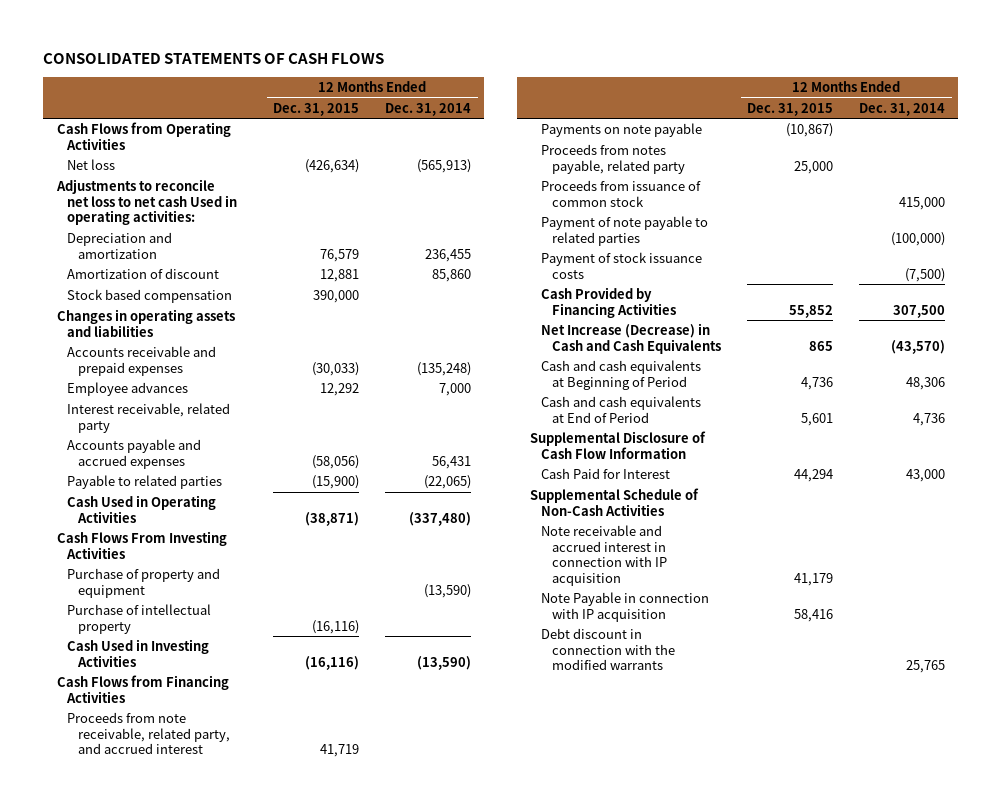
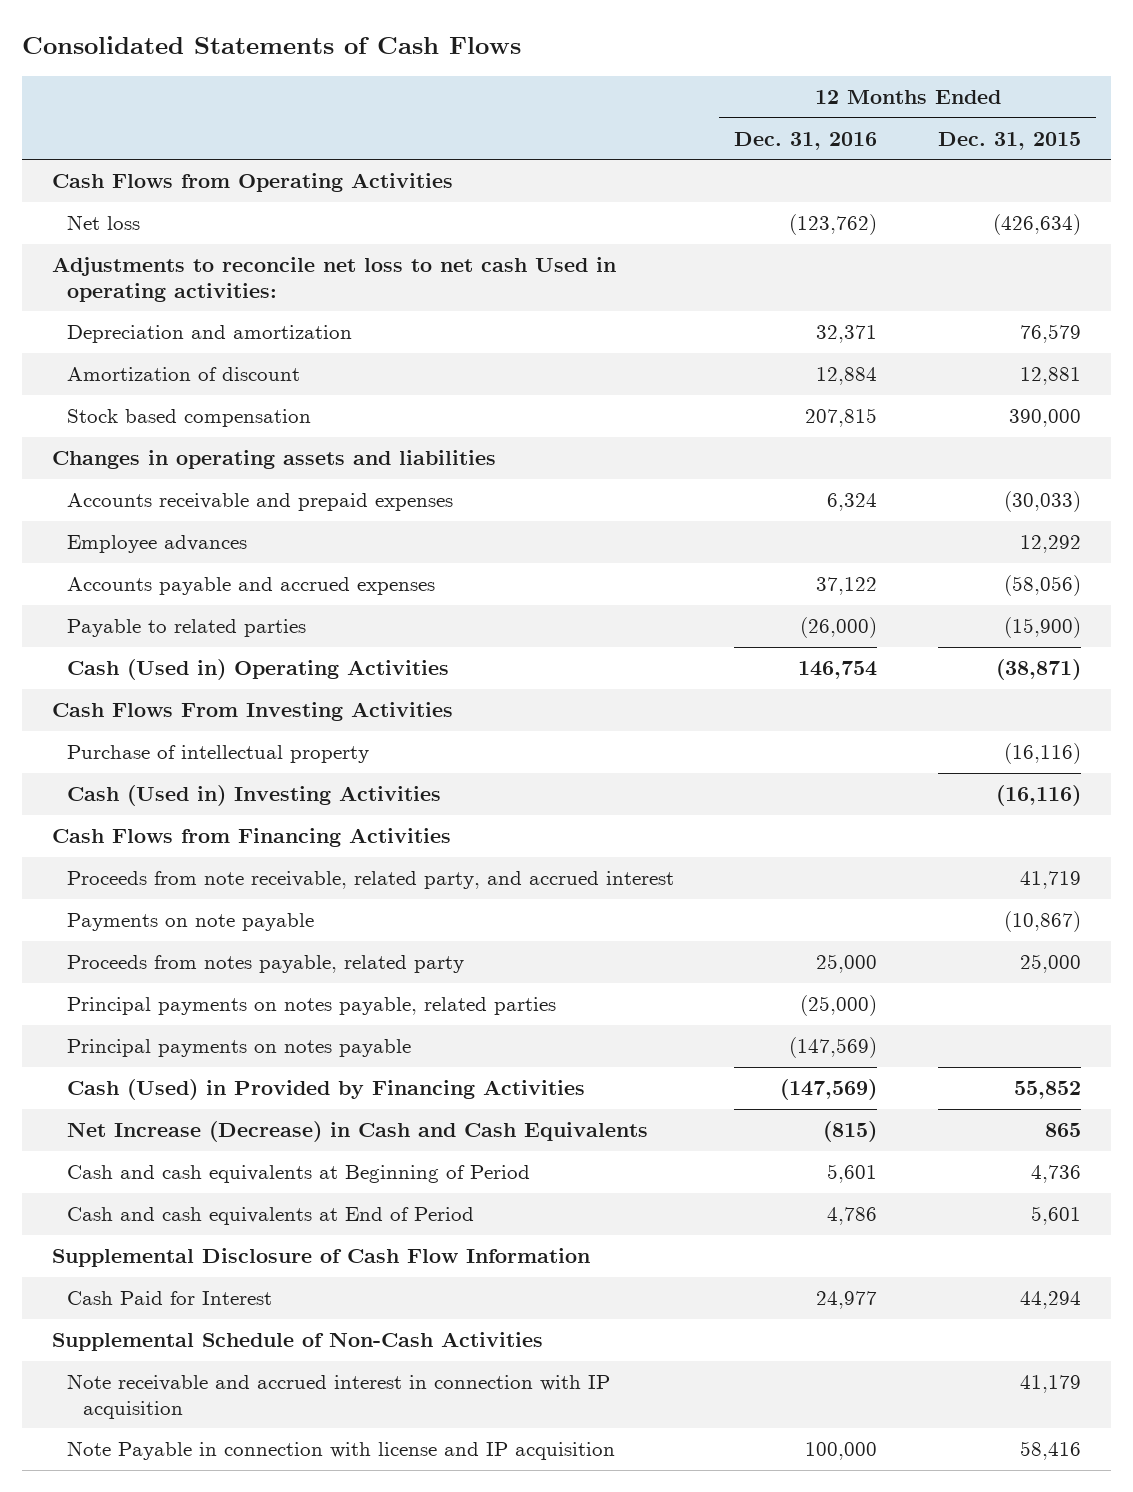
[43,52,385,64] CONSOLIDATED STATEMENTS OF CASH FLOWS -> [21,36,521,55] Consolidated Statements of Cash Flows
[385,102,472,116] Dec. 31, 2014 -> none
none -> [734,131,878,150] Dec. 31, 2016
[67,403,231,433] Interest receivable, related party -> none
[67,495,217,523] Cash Used in Operating Activities -> [67,659,450,681] Cash (Used in) Operating Activities
[67,568,221,598] Purchase of property and equipment -> none
[67,639,210,667] Cash Used in Investing Activities -> [67,785,442,807] Cash (Used in) Investing Activities
[541,180,702,207] Proceeds from issuance of common stock -> none
[541,252,703,279] Payment of stock issuance costs -> none
[541,216,709,246] Payment of note payable to related parties -> [67,997,557,1016] Principal payments on notes payable, related parties
none -> [67,1039,412,1058] Principal payments on notes payable
[541,287,676,318] Cash Provided by Financing Activities -> [67,1079,586,1101] Cash (Used) in Provided by Financing Activities
[541,628,675,671] Debt discount in connection with the modified warrants -> none
[541,592,710,622] Note Payable in connection with IP acquisition -> [67,1441,616,1461] Note Payable in connection with license and IP acquisition

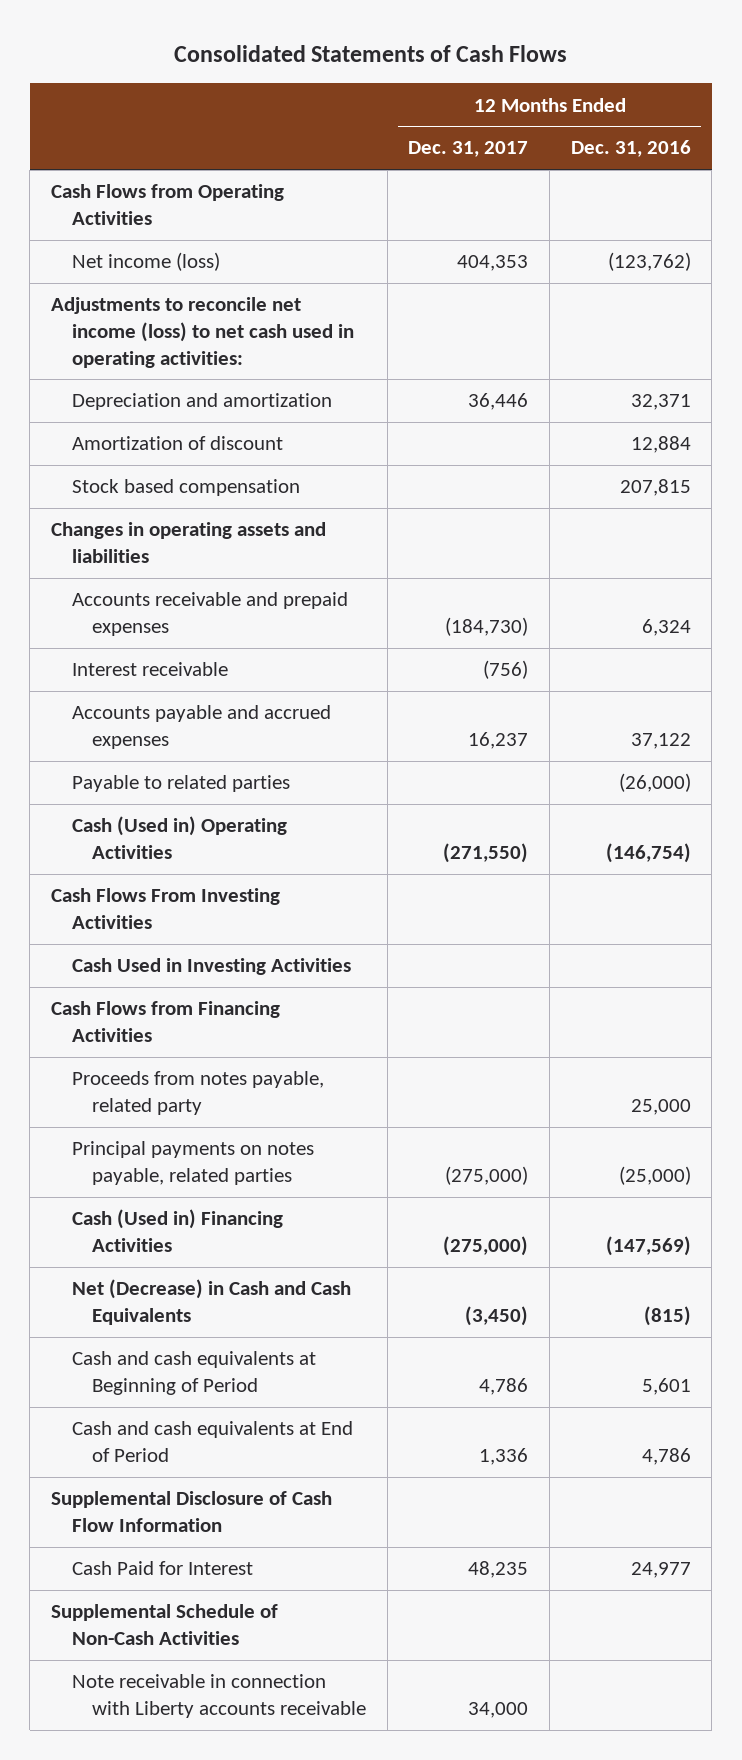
[937,131,1081,150] Dec. 31, 2015 -> none
none -> [408,141,529,158] Dec. 31, 2017
[67,215,141,231] Net loss -> [71,252,220,272] Net income (loss)
[51,257,616,302] Adjustments to reconcile net loss to net cash Used in operating activities: -> [50,297,354,368] Adjustments to reconcile net income (loss) to net cash used in operating activities:
[67,535,248,554] Employee advances -> none
none -> [71,662,228,677] Interest receivable
[798,661,878,680] 146,754 -> [605,843,691,864] (146,754)
[67,745,370,764] Purchase of intellectual property -> none
[67,785,442,807] Cash (Used in) Investing Activities -> [71,958,351,976] Cash Used in Investing Activities
[67,871,675,890] Proceeds from note receivable, related party, and accrued interest -> none
[67,913,315,932] Payments on note payable -> none
[67,1039,412,1058] Principal payments on notes payable -> none
[67,1079,586,1101] Cash (Used) in Provided by Financing Activities -> [71,1209,283,1253] Cash (Used in) Financing Activities
[67,1121,649,1143] Net Increase (Decrease) in Cash and Cash Equivalents -> [71,1279,351,1326] Net (Decrease) in Cash and Cash Equivalents
[67,1441,616,1461] Note Payable in connection with license and IP acquisition -> none
[67,1374,611,1419] Note receivable and accrued interest in connection with IP acquisition -> [71,1674,367,1719] Note receivable in connection with Liberty accounts receivable

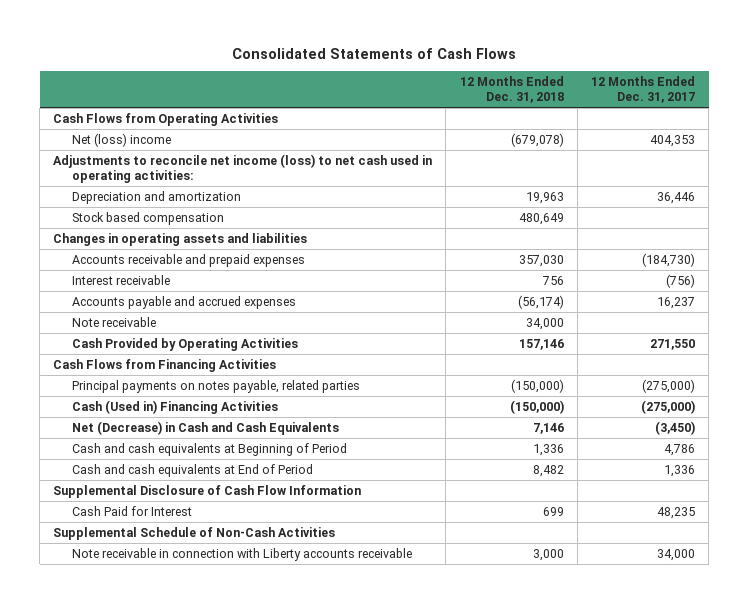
[570,140,691,158] Dec. 31, 2016 -> none
none -> [459,76,564,104] 12 Months Ended Dec. 31, 2018
[71,252,220,272] Net income (loss) -> [72,132,172,147] Net (loss) income
[71,436,283,451] Amortization of discount -> none
[71,775,290,793] Payable to related parties -> none
[50,888,280,930] Cash Flows From Investing Activities -> none
[71,958,351,976] Cash Used in Investing Activities -> none
none -> [72,316,157,327] Note receivable
[71,816,287,860] Cash (Used in) Operating Activities -> [72,337,299,351] Cash Provided by Operating Activities
[443,843,529,864] (271,550) -> [650,338,696,350] 271,550
[71,1071,324,1116] Proceeds from notes payable, related party -> none

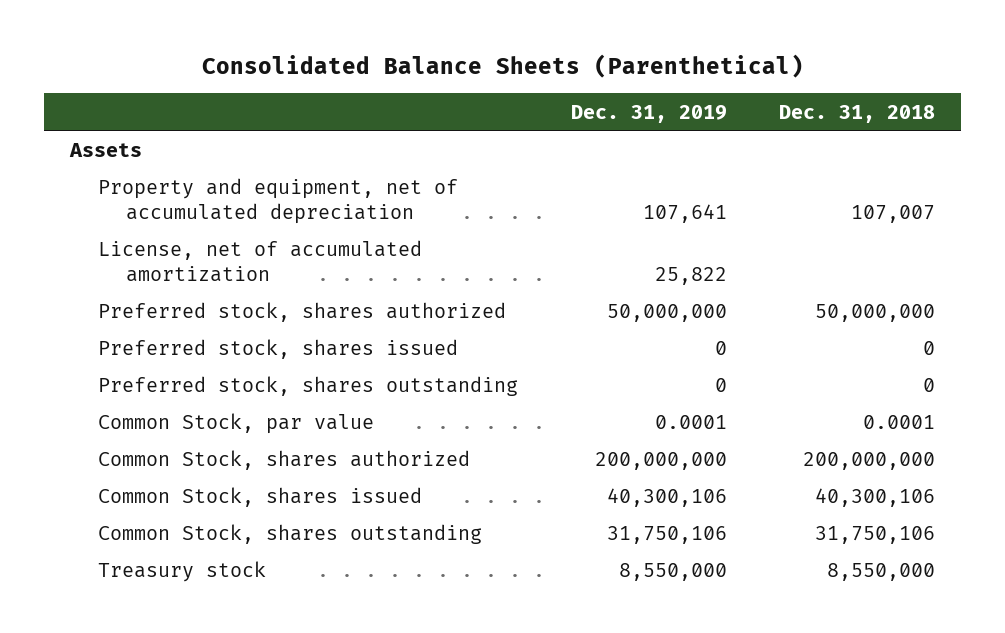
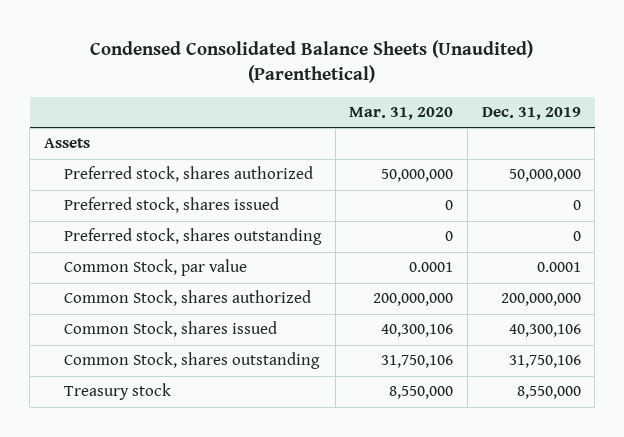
[201,54,804,79] Consolidated Balance Sheets (Parenthetical) -> [90,39,534,84] Condensed Consolidated Balance Sheets (Unaudited) (Parenthetical)
[779,104,936,123] Dec. 31, 2018 -> none
none -> [349,107,454,121] Mar. 31, 2020
[98,178,459,224] Property and equipment, net of accumulated depreciation -> none
[98,240,423,282] License, net of accumulated amortization -> none

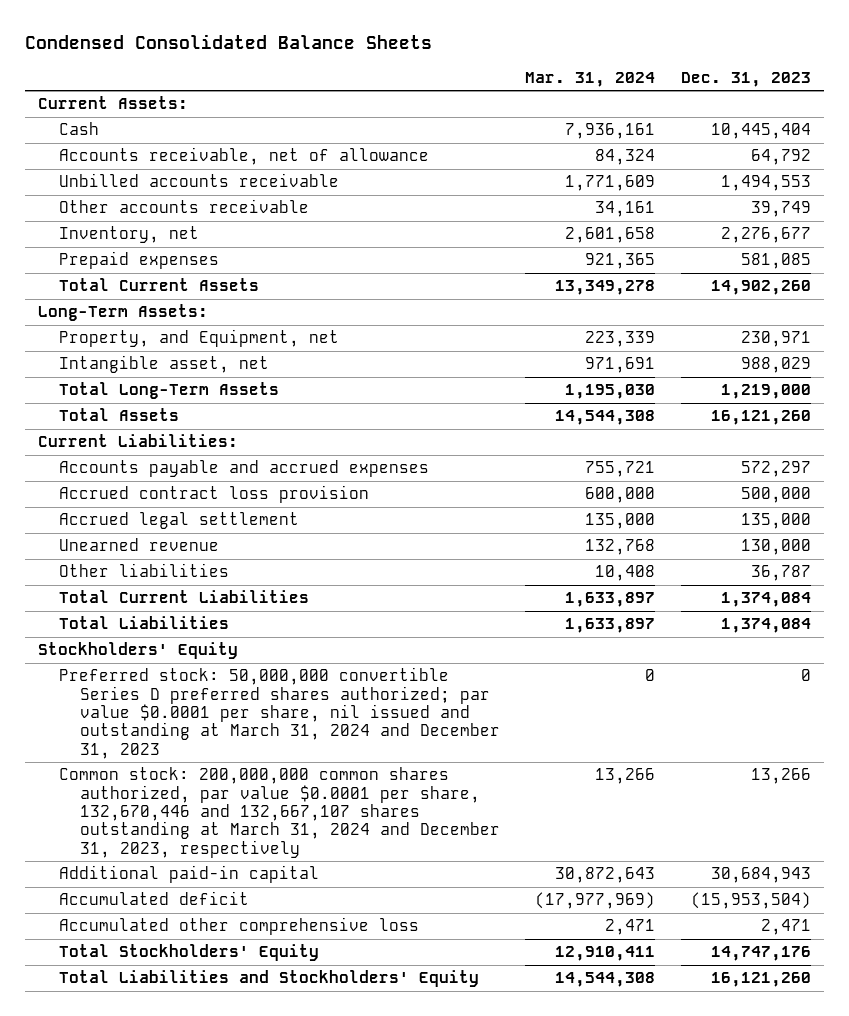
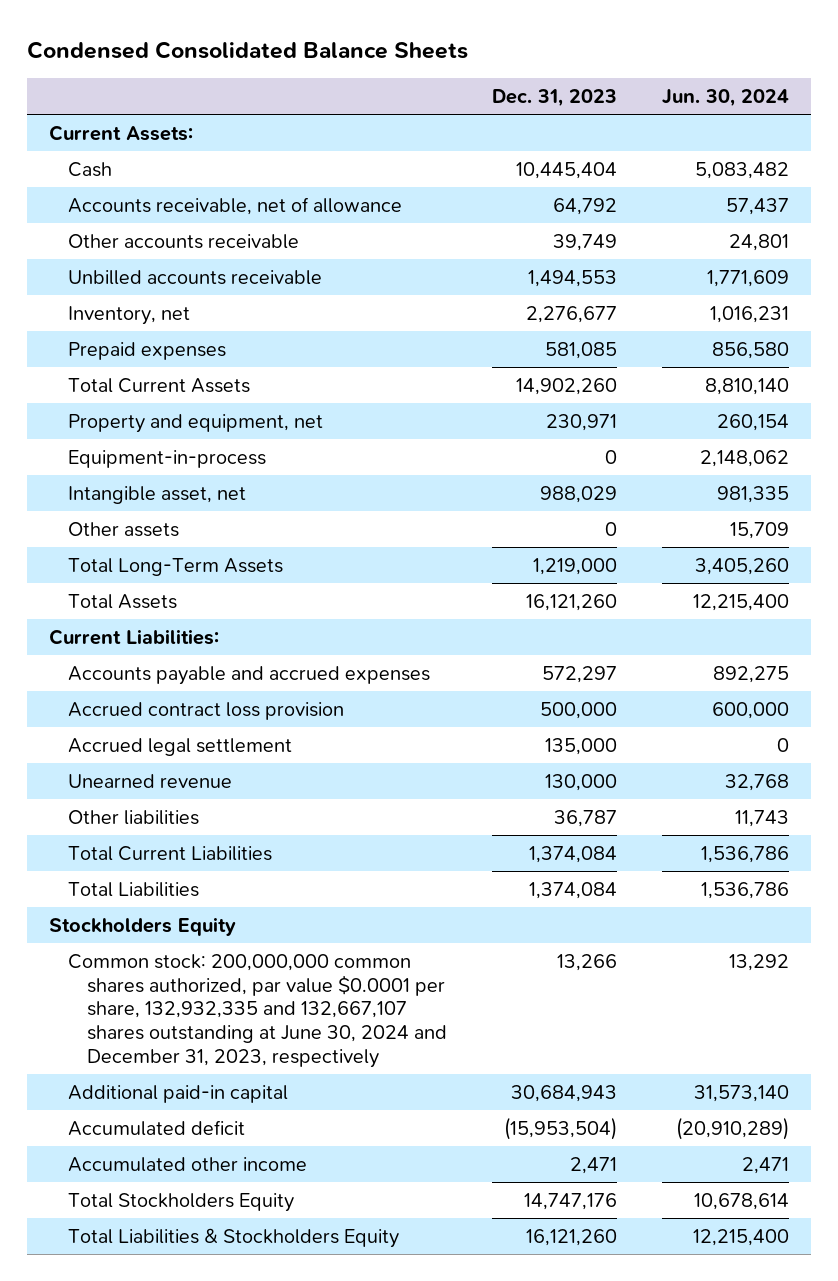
[525,71,656,87] Mar. 31, 2024 -> none
none -> [661,88,789,107] Jun. 30, 2024
[58,173,339,188] Unbilled accounts receivable -> [68,269,323,285] Unbilled accounts receivable
[37,304,208,322] Long-Term Assets: -> none
[58,329,339,348] Property, and Equipment, net -> [68,413,324,433] Property and equipment, net
none -> [68,449,267,468] Equipment-in-process
none -> [68,521,180,537] Other assets
[58,667,500,759] Preferred stock: 50,000,000 convertible Series D preferred shares authorized; par value $0.0001 per share, nil issued and outstanding at March 31, 2024 and December 31, 2023 -> none
[37,642,238,660] Stockholders' Equity -> [49,916,237,936] Stockholders Equity
[58,767,500,858] Common stock: 200,000,000 common shares authorized, par value $0.0001 per share, 132,670,446 and 132,667,107 shares outstanding at March 31, 2024 and December 31, 2023, respectively -> [68,953,448,1068] Common stock: 200,000,000 common shares authorized, par value $0.0001 per share, 132,932,335 and 132,667,107 shares outstanding at June 30, 2024 and December 31, 2023, respectively
[58,917,419,936] Accumulated other comprehensive loss -> [68,1156,308,1172] Accumulated other income
[58,944,319,962] Total Stockholders' Equity -> [68,1192,295,1212] Total Stockholders Equity
[58,970,479,988] Total Liabilities and Stockholders' Equity -> [68,1227,400,1248] Total Liabilities & Stockholders Equity

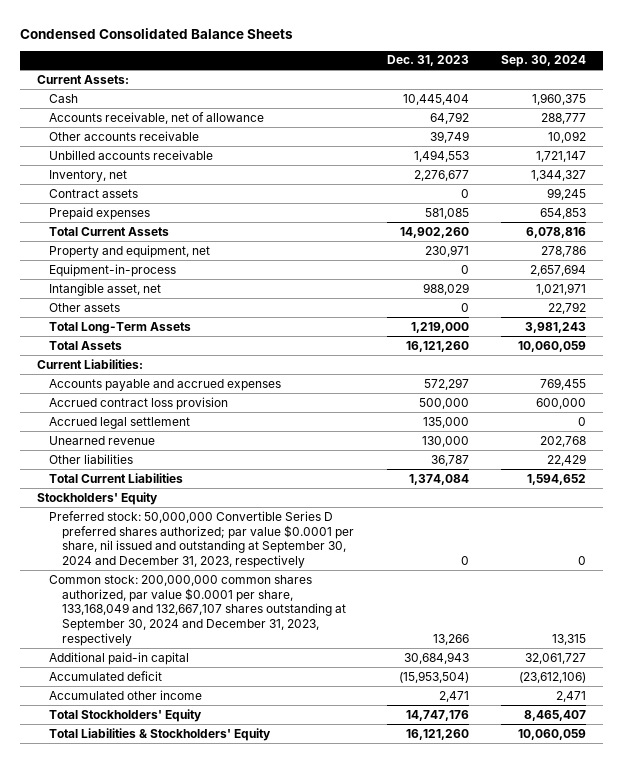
[661,88,789,107] Jun. 30, 2024 -> none
none -> [501,55,587,68] Sep. 30, 2024
none -> [49,188,139,198] Contract assets
[68,881,200,897] Total Liabilities -> none
[49,916,237,936] Stockholders Equity -> [36,491,158,505] Stockholders' Equity
none -> [49,510,355,569] Preferred stock: 50,000,000 Convertible Series D preferred shares authorized; par value $0.0001 per share, nil issued and outstanding at September 30, 2024 and December 31, 2023, respectively
[68,953,448,1068] Common stock: 200,000,000 common shares authorized, par value $0.0001 per share, 132,932,335 and 132,667,107 shares outstanding at June 30, 2024 and December 31, 2023, respectively -> [49,574,347,647] Common stock: 200,000,000 common shares authorized, par value $0.0001 per share, 133,168,049 and 132,667,107 shares outstanding at September 30, 2024 and December 31, 2023, respectively
[68,1192,295,1212] Total Stockholders Equity -> [49,708,203,722] Total Stockholders' Equity
[68,1227,400,1248] Total Liabilities & Stockholders Equity -> [49,727,272,741] Total Liabilities & Stockholders' Equity

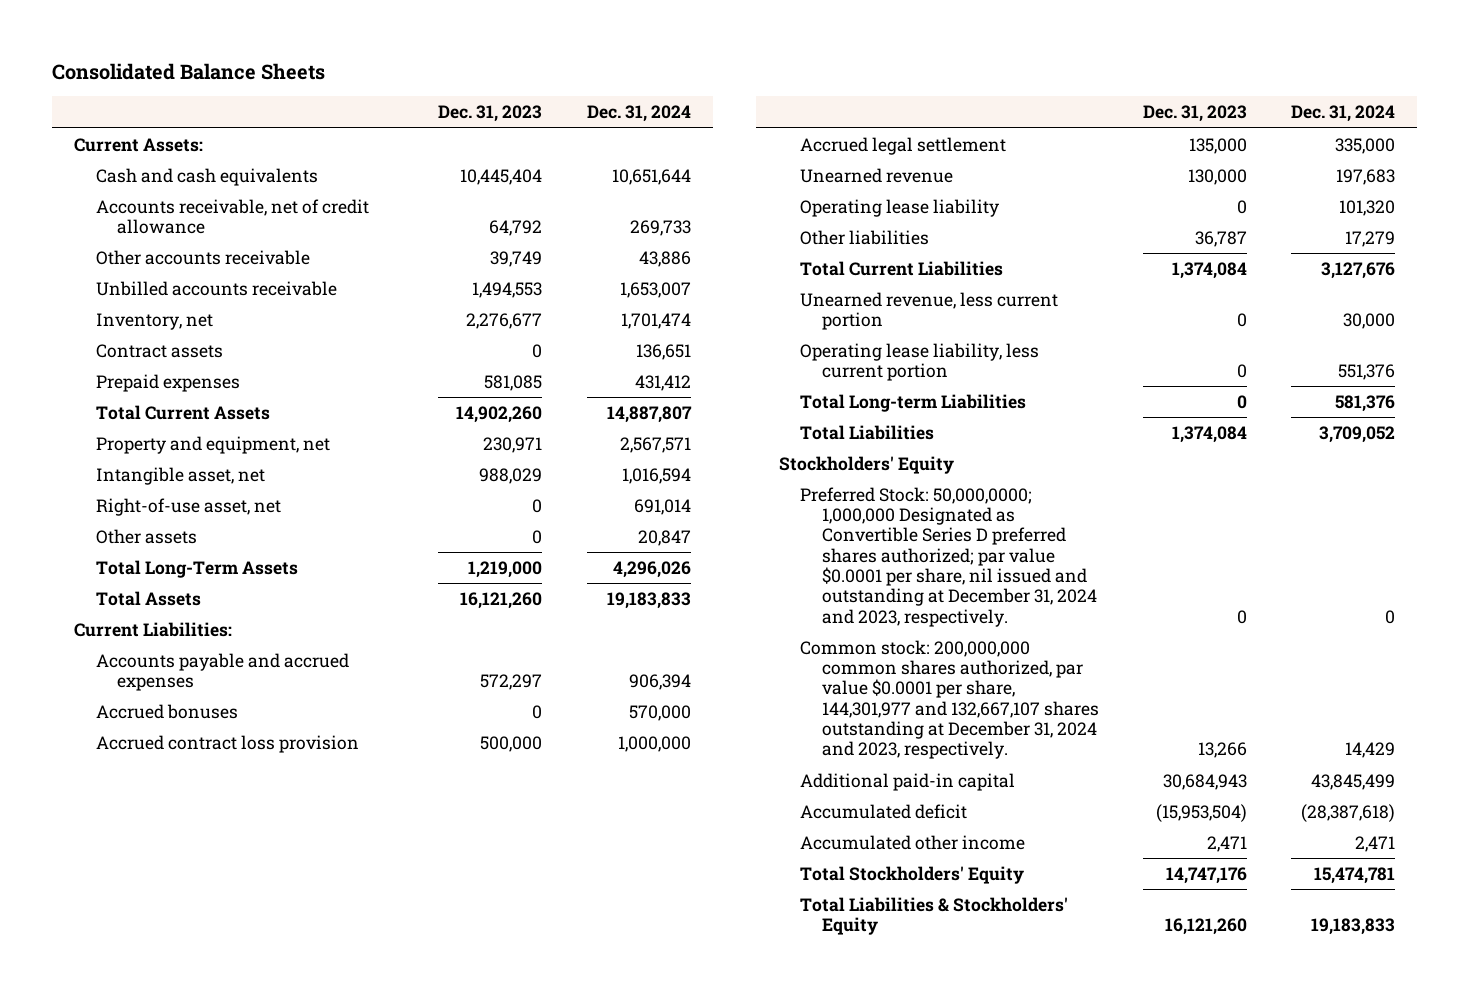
[20,27,294,39] Condensed Consolidated Balance Sheets -> [51,62,325,80] Consolidated Balance Sheets
[501,55,587,68] Sep. 30, 2024 -> none
none -> [586,105,691,123] Dec. 31, 2024
[49,93,79,103] Cash -> [95,167,318,186] Cash and cash equivalents
[49,111,265,124] Accounts receivable, net of allowance -> [95,198,369,235] Accounts receivable, net of credit allowance
[49,263,177,277] Equipment-in-process -> none
none -> [95,497,281,516] Right-of-use asset, net
none -> [95,703,238,719] Accrued bonuses
none -> [800,198,1000,217] Operating lease liability
none -> [800,291,1059,331] Unearned revenue, less current portion
none -> [800,342,1040,382] Operating lease liability, less current portion
none -> [800,393,1027,412] Total Long-term Liabilities
none -> [800,424,935,440] Total Liabilities
[49,510,355,569] Preferred stock: 50,000,000 Convertible Series D preferred shares authorized; par value $0.0001 per share, nil issued and outstanding at September 30, 2024 and December 31, 2023, respectively -> [800,486,1097,627] Preferred Stock: 50,000,0000; 1,000,000 Designated as Convertible Series D preferred shares authorized; par value $0.0001 per share, nil issued and outstanding at December 31, 2024 and 2023, respectively.
[49,574,347,647] Common stock: 200,000,000 common shares authorized, par value $0.0001 per share, 133,168,049 and 132,667,107 shares outstanding at September 30, 2024 and December 31, 2023, respectively -> [800,639,1099,760] Common stock: 200,000,000 common shares authorized, par value $0.0001 per share, 144,301,977 and 132,667,107 shares outstanding at December 31, 2024 and 2023, respectively.

